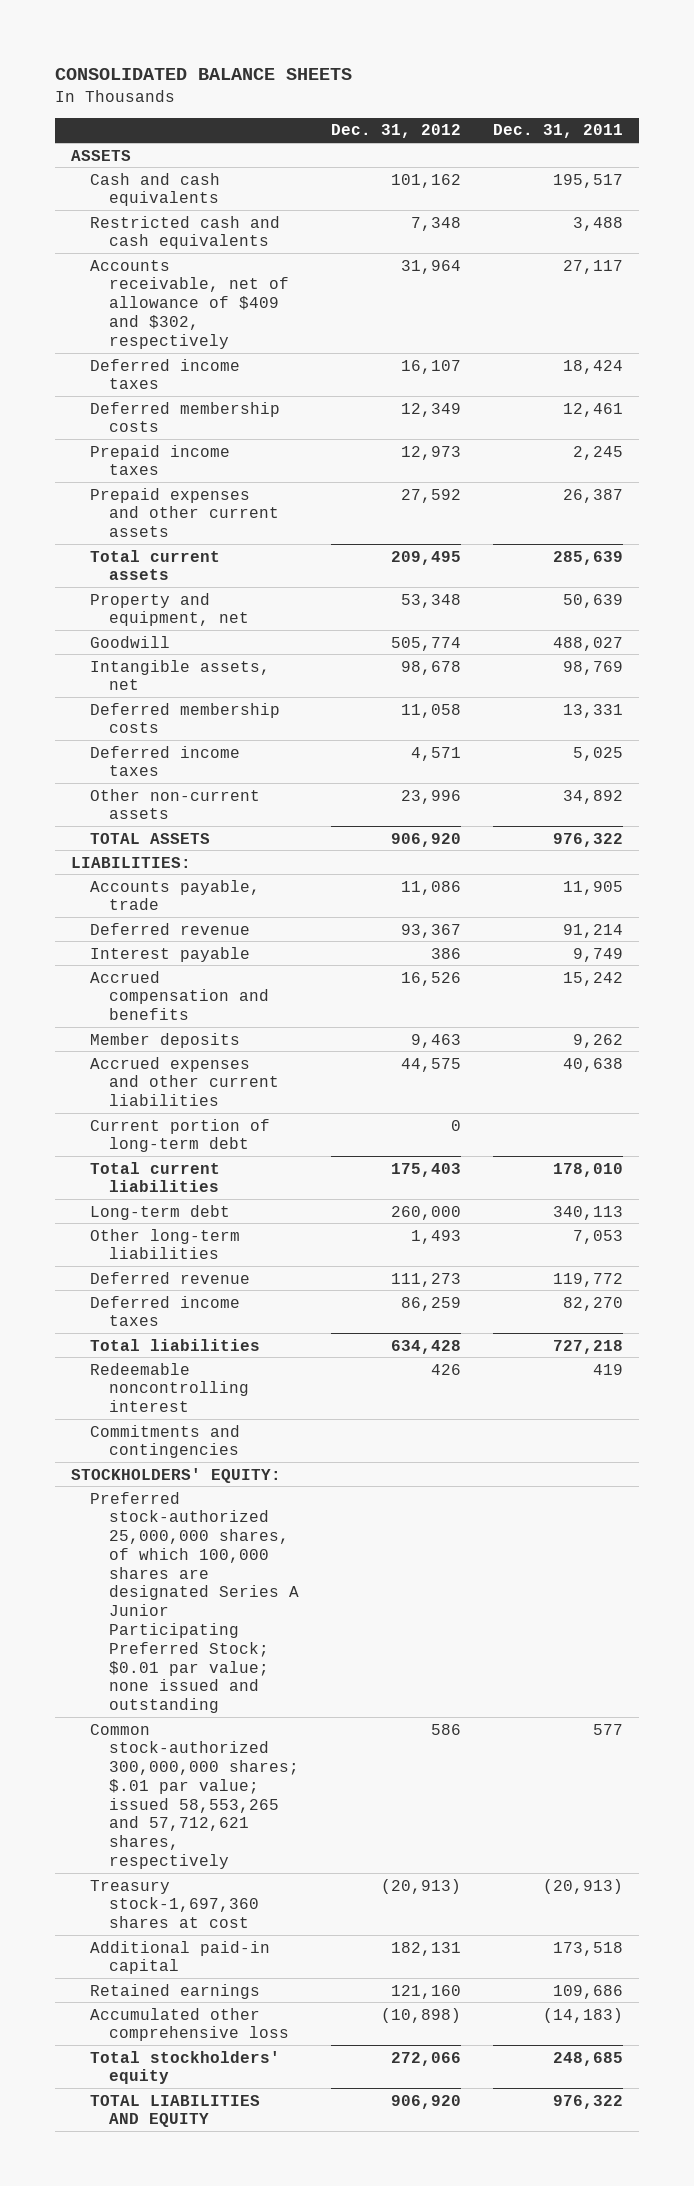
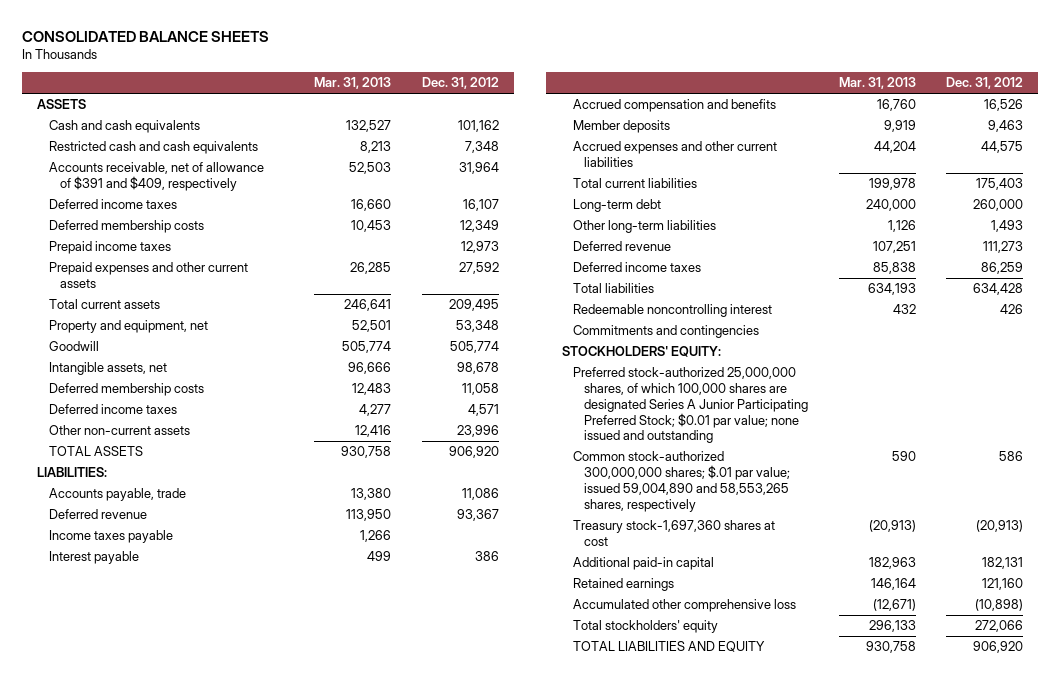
[492,124,623,139] Dec. 31, 2011 -> none
none -> [314,77,392,90] Mar. 31, 2013
[90,259,290,349] Accounts receivable, net of allowance of $409 and $302, respectively -> [48,162,264,192] Accounts receivable, net of allowance of $391 and $409, respectively
none -> [48,530,173,544] Income taxes payable
[90,1118,271,1153] Current portion of long-term debt -> none
[90,1723,300,1870] Common stock-authorized 300,000,000 shares; $.01 par value; issued 58,553,265 and 57,712,621 shares, respectively -> [572,451,791,512] Common stock-authorized 300,000,000 shares; $.01 par value; issued 59,004,890 and 58,553,265 shares, respectively

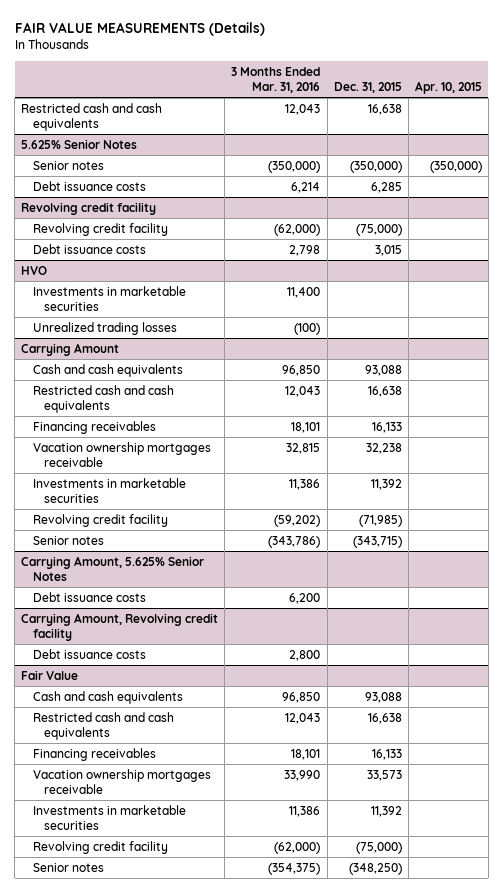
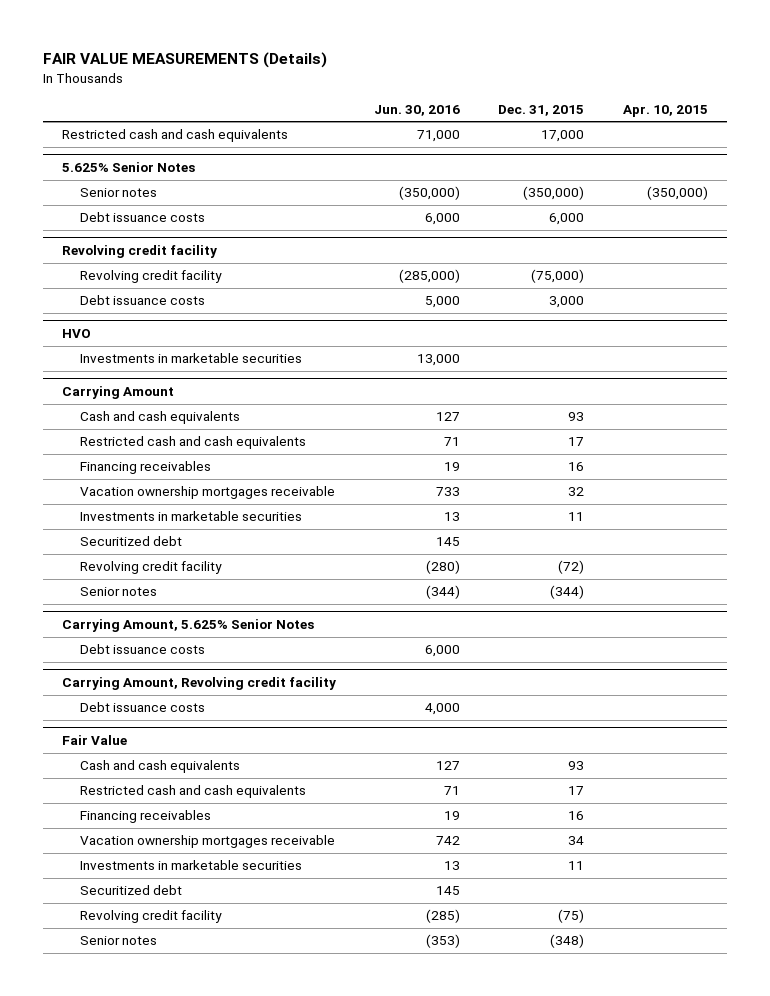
[231,66,321,94] 3 Months Ended Mar. 31, 2016 -> none
none -> [374,104,461,116] Jun. 30, 2016
[367,103,402,115] 16,638 -> [541,130,585,143] 17,000
[370,181,402,193] 6,285 -> [549,213,585,226] 6,000
[374,244,402,256] 3,015 -> [549,296,585,309] 3,000
[32,321,177,335] Unrealized trading losses -> none
[364,364,402,376] 93,088 -> [568,412,585,422] 93
[367,385,402,397] 16,638 -> [568,437,585,447] 17
[371,421,402,433] 16,133 -> [568,462,585,472] 16
[365,442,402,454] 32,238 -> [568,487,585,497] 32
[370,478,402,490] 11,392 -> [568,512,585,522] 11
none -> [79,536,182,547] Securitized debt
[358,514,402,527] (71,985) -> [558,560,585,575] (72)
[352,535,402,548] (343,715) -> [550,585,585,600] (344)
[364,691,402,703] 93,088 -> [568,761,585,771] 93
[367,712,402,724] 16,638 -> [568,786,585,796] 17
[371,748,402,760] 16,133 -> [568,811,585,821] 16
[366,769,402,781] 33,573 -> [568,836,585,846] 34
[370,805,402,817] 11,392 -> [568,861,585,871] 11
none -> [79,885,182,896] Securitized debt
[355,841,402,854] (75,000) -> [558,909,585,924] (75)
[348,862,402,875] (348,250) -> [550,934,585,949] (348)

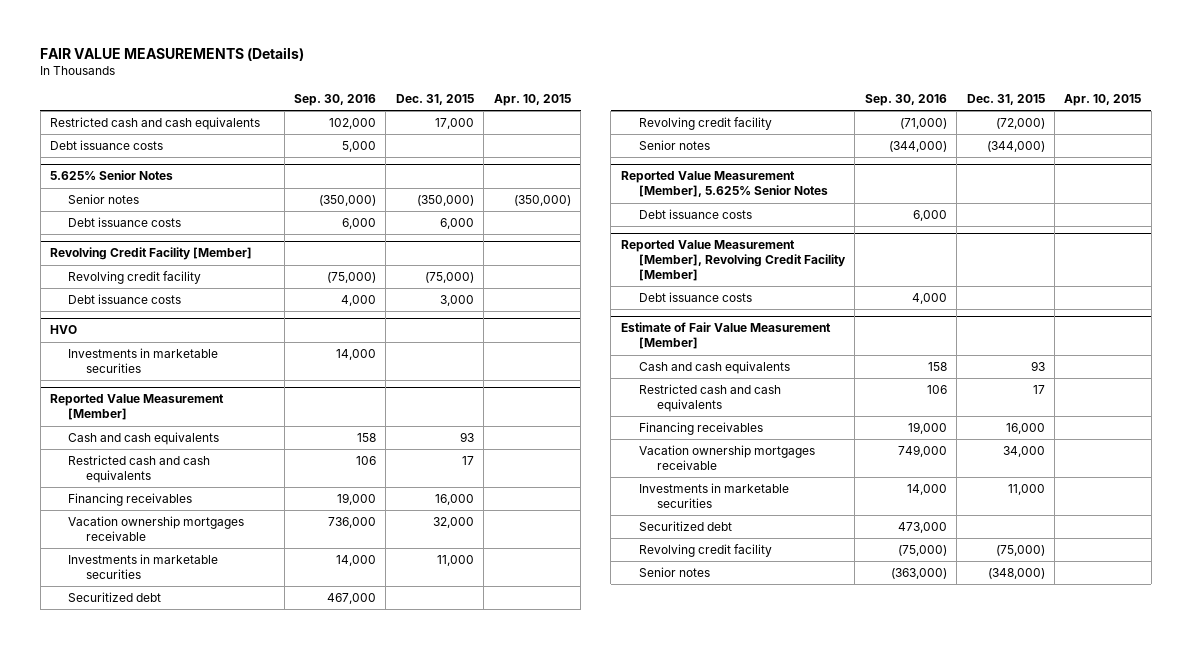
[374,104,461,116] Jun. 30, 2016 -> none
none -> [293,94,376,107] Sep. 30, 2016
none -> [49,140,163,151] Debt issuance costs
[62,245,218,259] Revolving credit facility -> [49,247,252,261] Revolving Credit Facility [Member]
[62,386,175,400] Carrying Amount -> [49,394,224,421] Reported Value Measurement [Member]
[568,462,585,472] 16 -> [434,494,474,506] 16,000
[568,487,585,497] 32 -> [432,517,474,529] 32,000
[568,512,585,522] 11 -> [436,555,474,567] 11,000
[62,619,315,633] Carrying Amount, 5.625% Senior Notes -> none
[558,560,585,575] (72) -> [995,118,1045,130] (72,000)
[550,585,585,600] (344) -> [986,141,1045,153] (344,000)
none -> [620,171,828,198] Reported Value Measurement [Member], 5.625% Senior Notes
[62,677,337,691] Carrying Amount, Revolving credit facility -> none
none -> [620,240,846,281] Reported Value Measurement [Member], Revolving Credit Facility [Member]
[62,735,128,746] Fair Value -> [620,322,831,350] Estimate of Fair Value Measurement [Member]
[568,811,585,821] 16 -> [1005,423,1045,435] 16,000
[568,836,585,846] 34 -> [1002,446,1045,458] 34,000
[568,861,585,871] 11 -> [1007,484,1045,496] 11,000
[558,909,585,924] (75) -> [995,545,1045,557] (75,000)
[550,934,585,949] (348) -> [987,568,1045,580] (348,000)

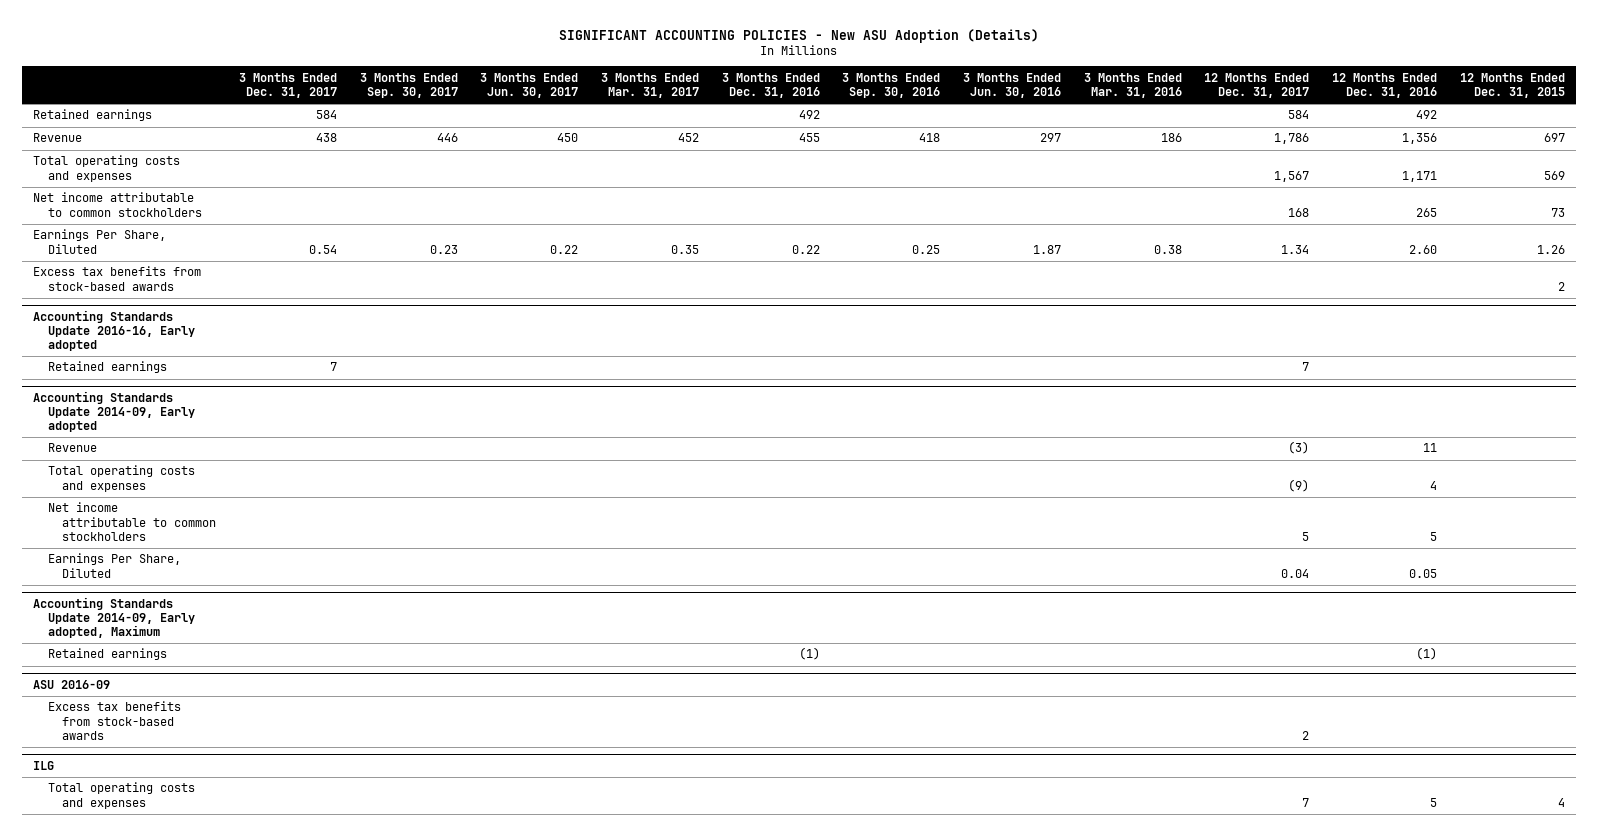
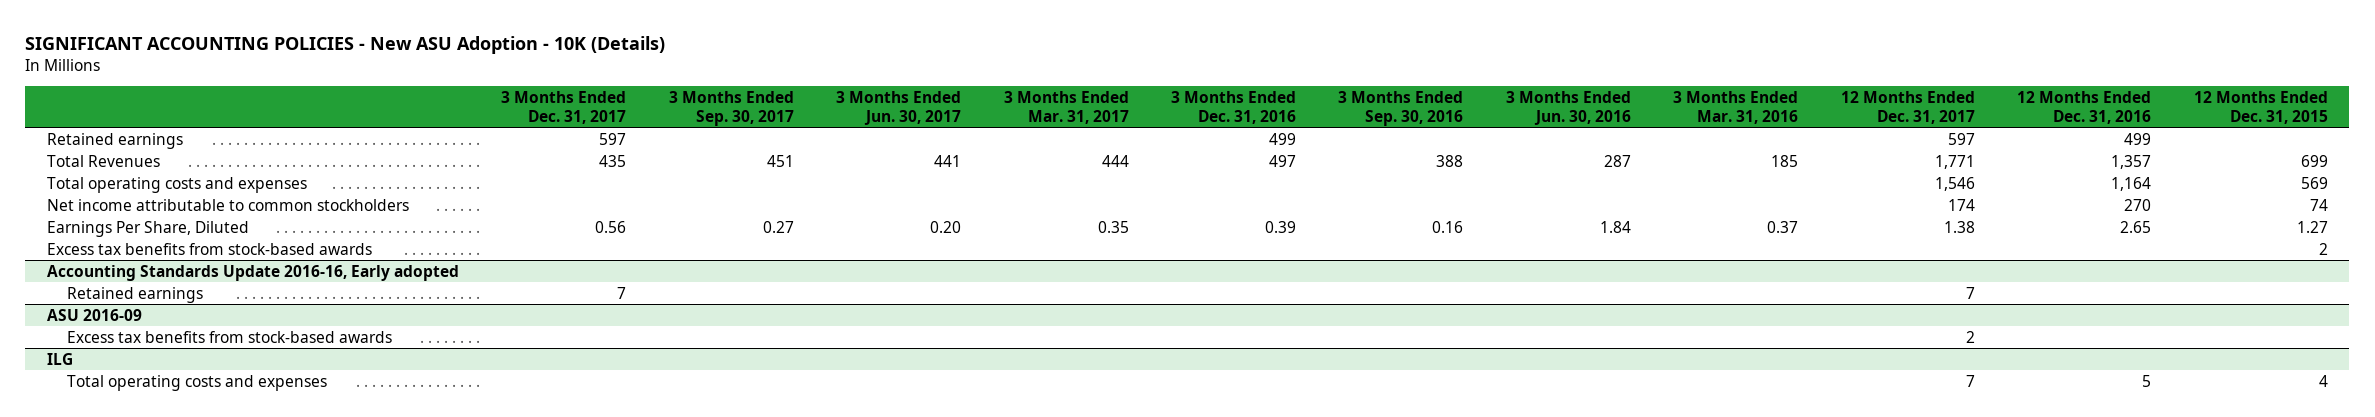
[559,28,1040,43] SIGNIFICANT ACCOUNTING POLICIES - New ASU Adoption (Details) -> [25,35,666,54] SIGNIFICANT ACCOUNTING POLICIES - New ASU Adoption - 10K (Details)
[33,133,83,143] Revenue -> none
[315,110,337,120] 584 -> [599,132,627,145] 597
[798,110,820,120] 492 -> [1269,132,1297,145] 499
[1288,110,1310,120] 584 -> [1947,132,1975,145] 597
[1416,110,1438,120] 492 -> [2124,132,2152,145] 499
none -> [46,154,160,167] Total Revenues
[1274,170,1310,182] 1,567 -> [1934,176,1975,191] 1,546
[1402,170,1438,182] 1,171 -> [2111,176,2152,191] 1,164
[1288,207,1310,217] 168 -> [1947,198,1975,211] 174
[1416,207,1438,217] 265 -> [2124,198,2152,211] 270
[1550,207,1565,217] 73 -> [2309,198,2328,211] 74
[308,244,337,254] 0.54 -> [595,220,627,233] 0.56
[429,244,458,254] 0.23 -> [762,220,794,233] 0.27
[550,244,579,254] 0.22 -> [930,220,962,233] 0.20
[791,244,820,254] 0.22 -> [1265,220,1297,233] 0.39
[912,244,941,254] 0.25 -> [1432,220,1464,233] 0.16
[1032,244,1061,254] 1.87 -> [1599,220,1631,233] 1.84
[1153,244,1182,254] 0.38 -> [1767,220,1799,233] 0.37
[1281,244,1310,254] 1.34 -> [1943,220,1975,233] 1.38
[1409,244,1438,254] 2.60 -> [2120,220,2152,233] 2.65
[1536,244,1565,254] 1.26 -> [2296,220,2328,233] 1.27
[33,390,195,433] Accounting Standards Update 2014-09, Early adopted -> none
[47,443,97,453] Revenue -> none
[47,465,195,492] Total operating costs and expenses -> none
[47,502,217,542] Net income attributable to common stockholders -> none
[47,553,181,578] Earnings Per Share, Diluted -> none
[33,596,195,639] Accounting Standards Update 2014-09, Early adopted, Maximum -> none
[47,648,167,661] Retained earnings -> none

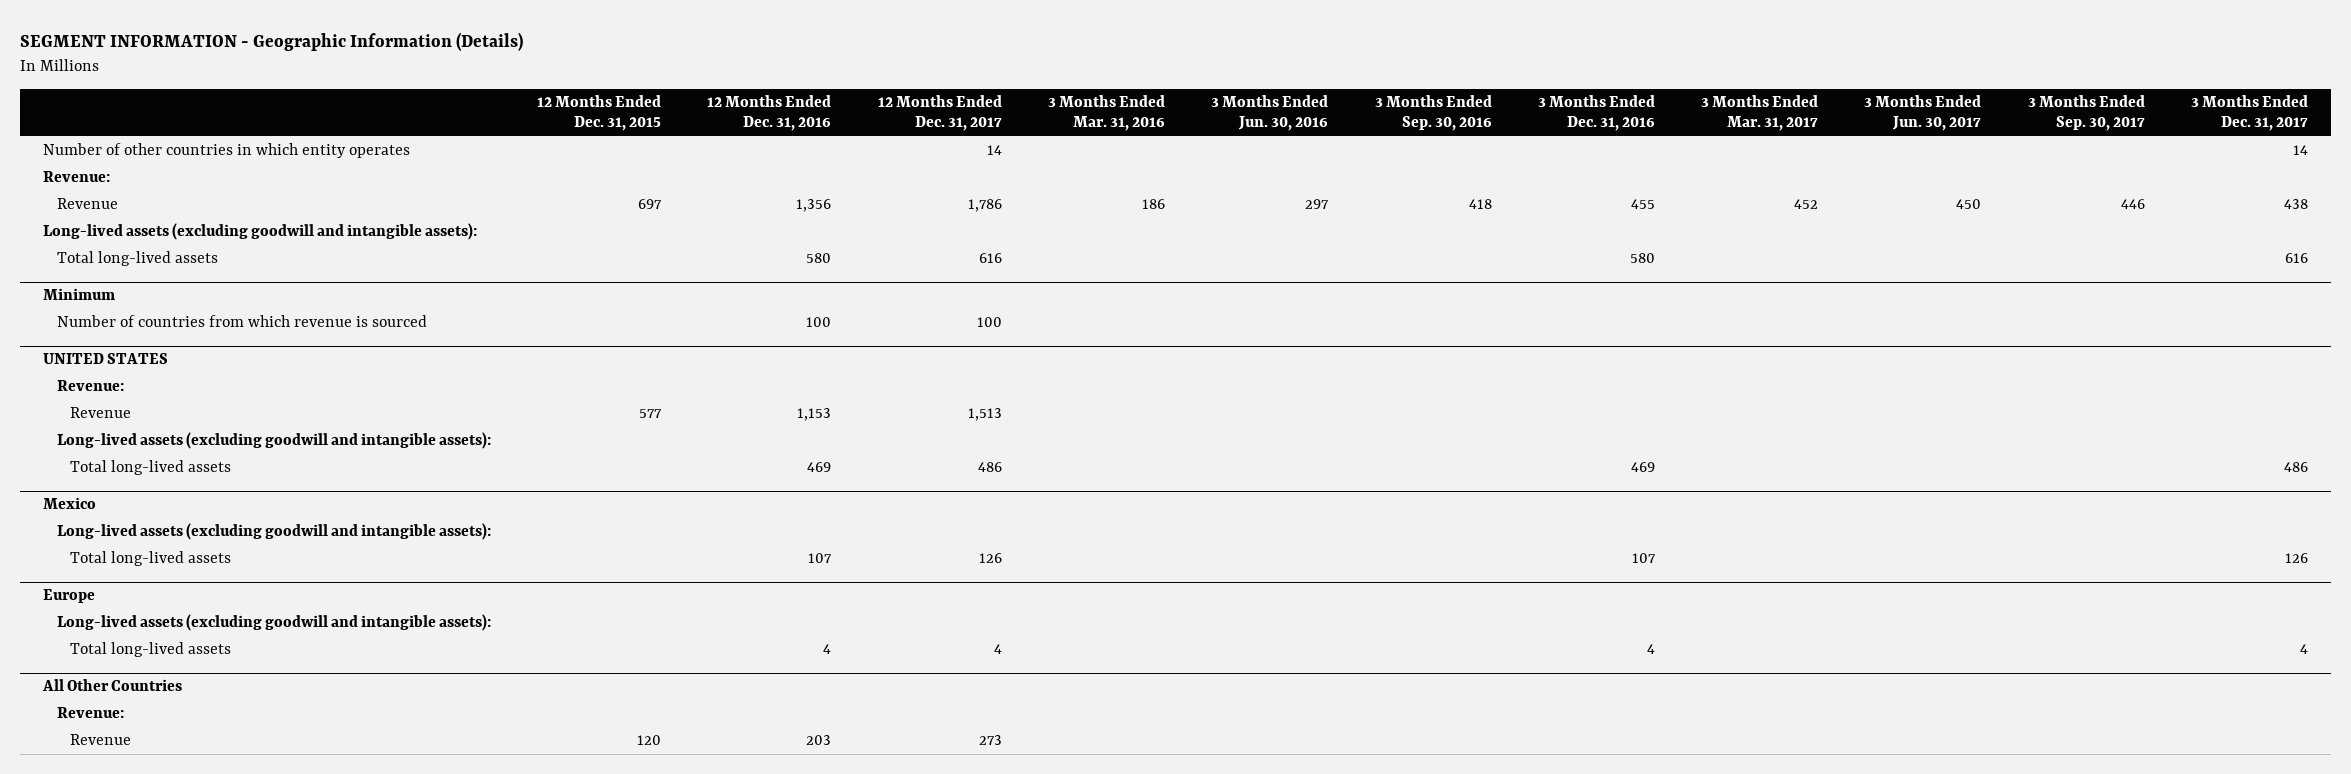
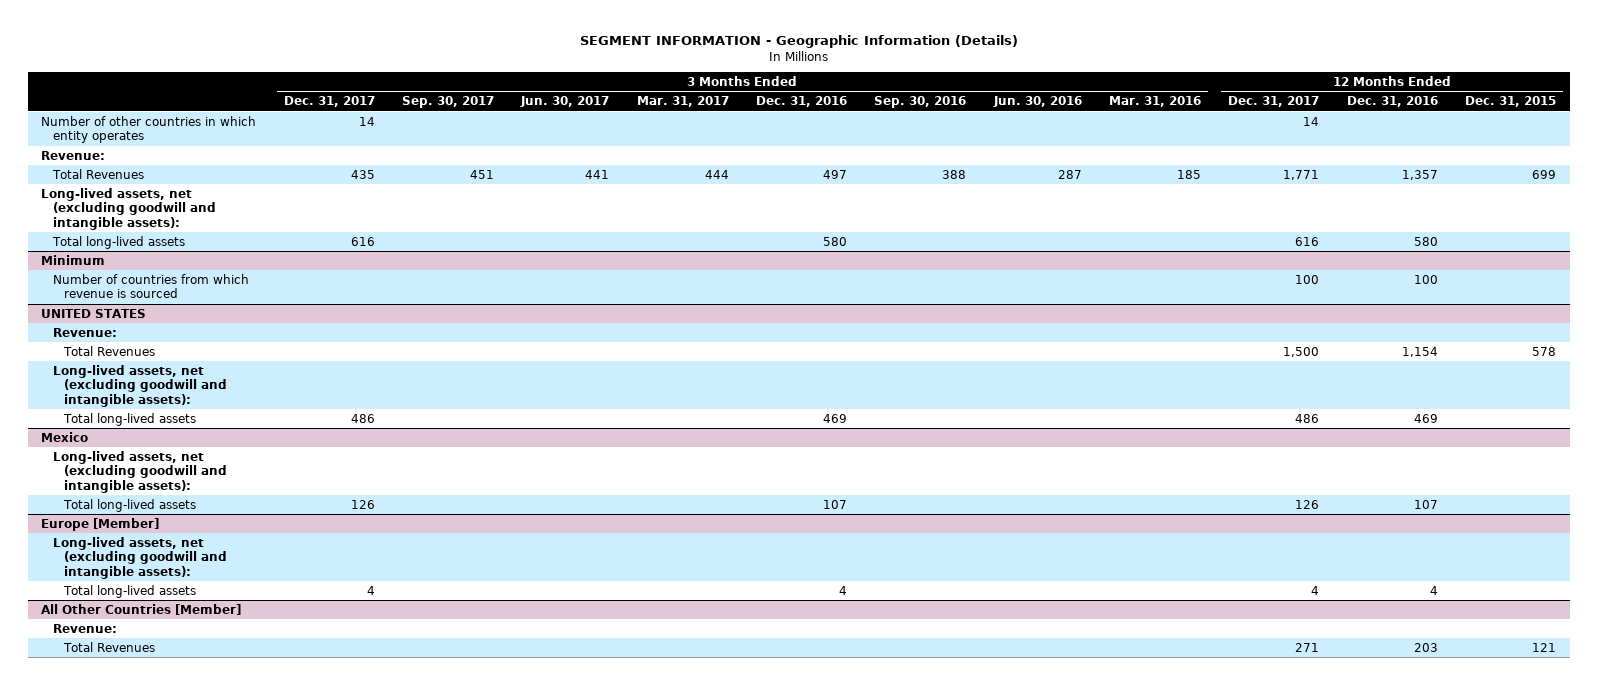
[56,198,118,210] Revenue -> none
none -> [51,168,144,179] Total Revenues
[43,223,478,241] Long-lived assets (excluding goodwill and intangible assets): -> [41,187,216,230] Long-lived assets, net (excluding goodwill and intangible assets):
[70,407,132,419] Revenue -> none
none -> [63,345,156,356] Total Revenues
[56,432,491,450] Long-lived assets (excluding goodwill and intangible assets): -> [52,364,228,407] Long-lived assets, net (excluding goodwill and intangible assets):
[56,523,491,541] Long-lived assets (excluding goodwill and intangible assets): -> [52,450,228,493] Long-lived assets, net (excluding goodwill and intangible assets):
[43,589,96,604] Europe -> [41,517,160,531] Europe [Member]
[56,614,491,632] Long-lived assets (excluding goodwill and intangible assets): -> [52,536,228,579] Long-lived assets, net (excluding goodwill and intangible assets):
[42,679,183,692] All Other Countries -> [41,603,242,615] All Other Countries [Member]
[70,734,132,746] Revenue -> none
none -> [63,641,156,652] Total Revenues

